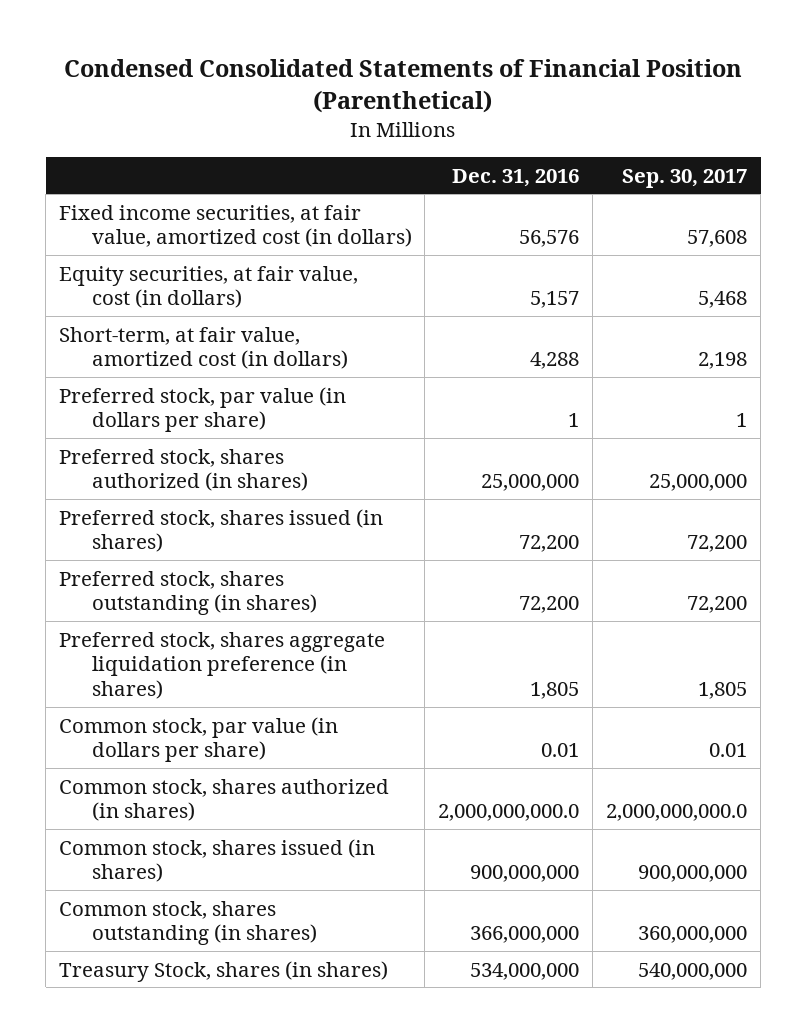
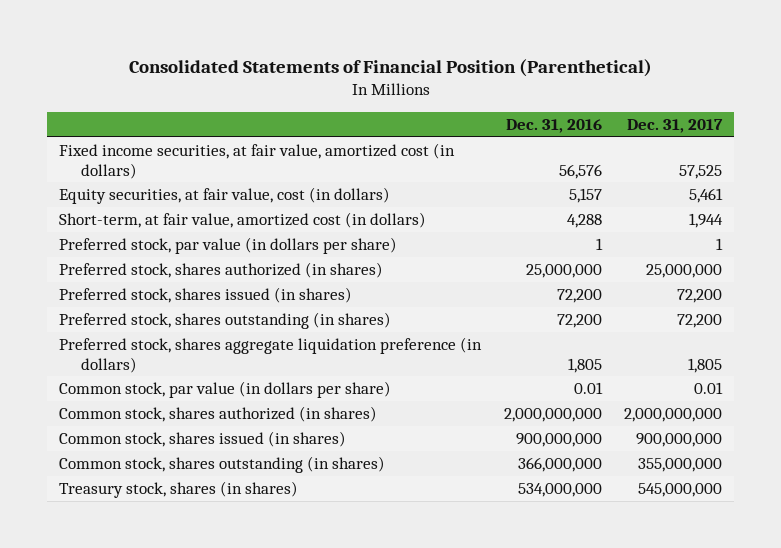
[64,59,743,114] Condensed Consolidated Statements of Financial Position (Parenthetical) -> [128,58,652,77] Consolidated Statements of Financial Position (Parenthetical)
[622,168,748,188] Sep. 30, 2017 -> none
none -> [627,118,724,133] Dec. 31, 2017
[59,631,386,699] Preferred stock, shares aggregate liquidation preference (in shares) -> [58,337,482,373] Preferred stock, shares aggregate liquidation preference (in dollars)
[438,804,580,822] 2,000,000,000.0 -> [503,408,602,423] 2,000,000,000
[59,960,389,982] Treasury Stock, shares (in shares) -> [58,481,298,499] Treasury stock, shares (in shares)

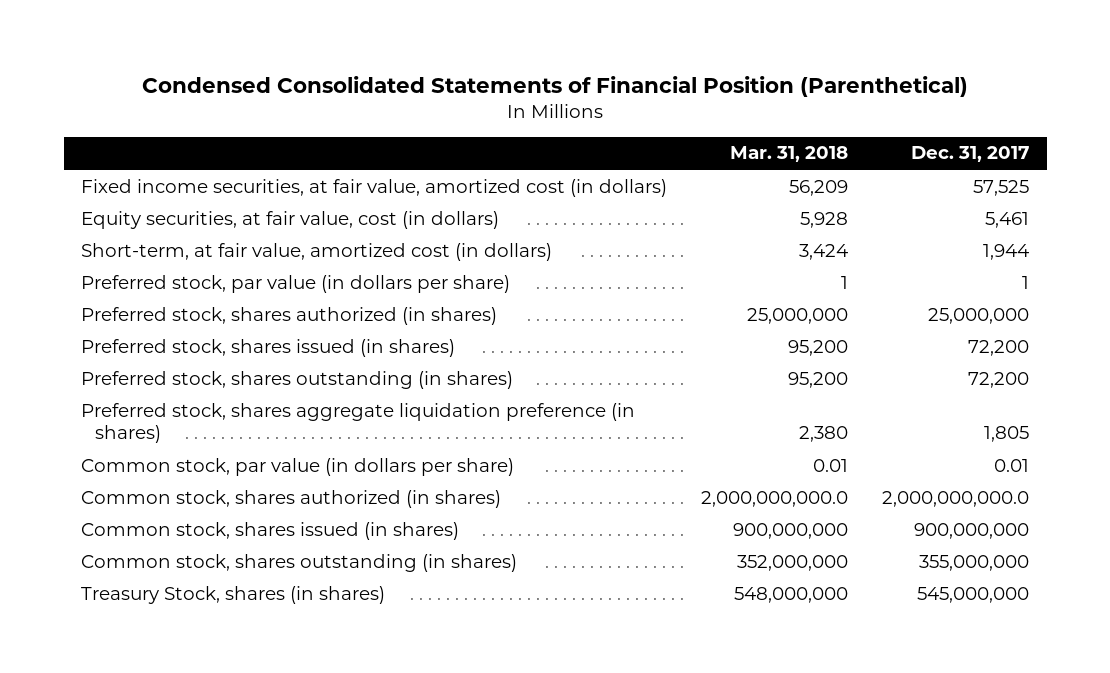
[128,58,652,77] Consolidated Statements of Financial Position (Parenthetical) -> [142,75,969,97] Condensed Consolidated Statements of Financial Position (Parenthetical)
[505,118,602,133] Dec. 31, 2016 -> none
none -> [730,146,849,163] Mar. 31, 2018
[58,337,482,373] Preferred stock, shares aggregate liquidation preference (in dollars) -> [80,402,635,444] Preferred stock, shares aggregate liquidation preference (in shares)
[624,408,723,423] 2,000,000,000 -> [882,490,1030,507] 2,000,000,000.0
[58,481,298,499] Treasury stock, shares (in shares) -> [80,585,385,604] Treasury Stock, shares (in shares)

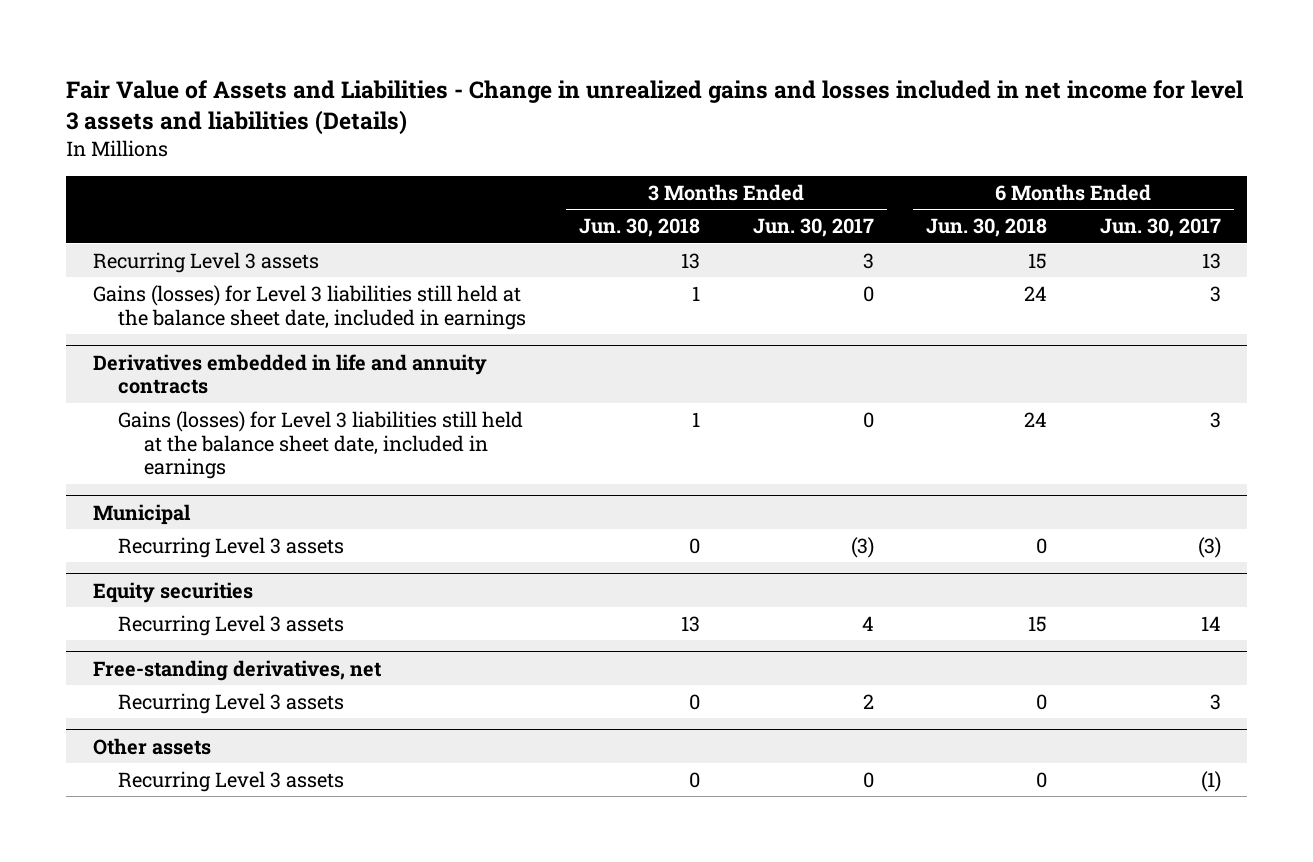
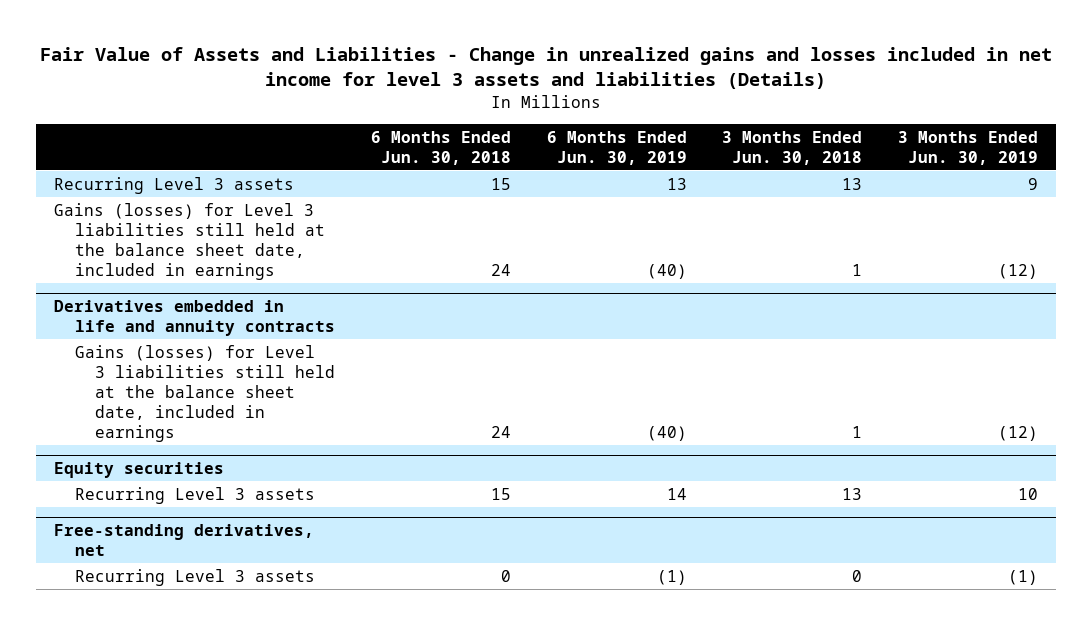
[752,218,874,238] Jun. 30, 2017 -> none
[1099,218,1221,238] Jun. 30, 2017 -> none
none -> [546,130,687,165] 6 Months Ended Jun. 30, 2019
none -> [897,130,1038,165] 3 Months Ended Jun. 30, 2019
[92,503,191,525] Municipal -> none
[118,536,345,558] Recurring Level 3 assets -> none
[92,737,211,755] Other assets -> none
[118,770,345,792] Recurring Level 3 assets -> none

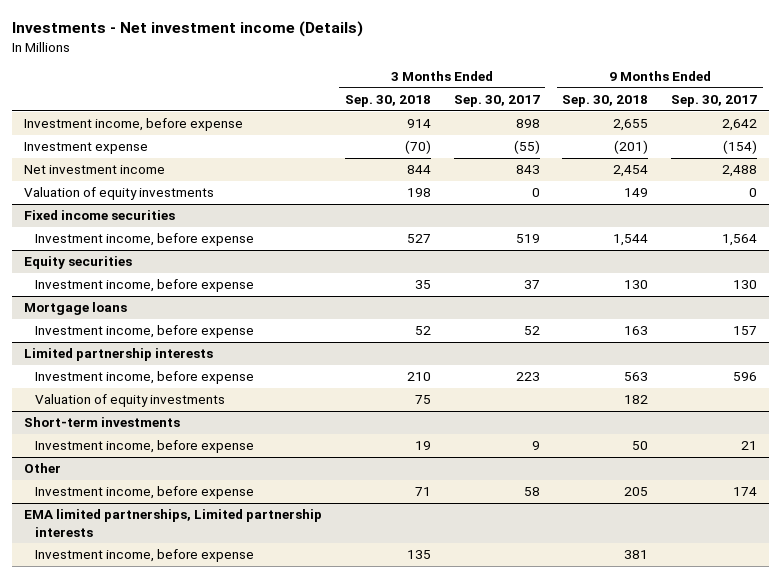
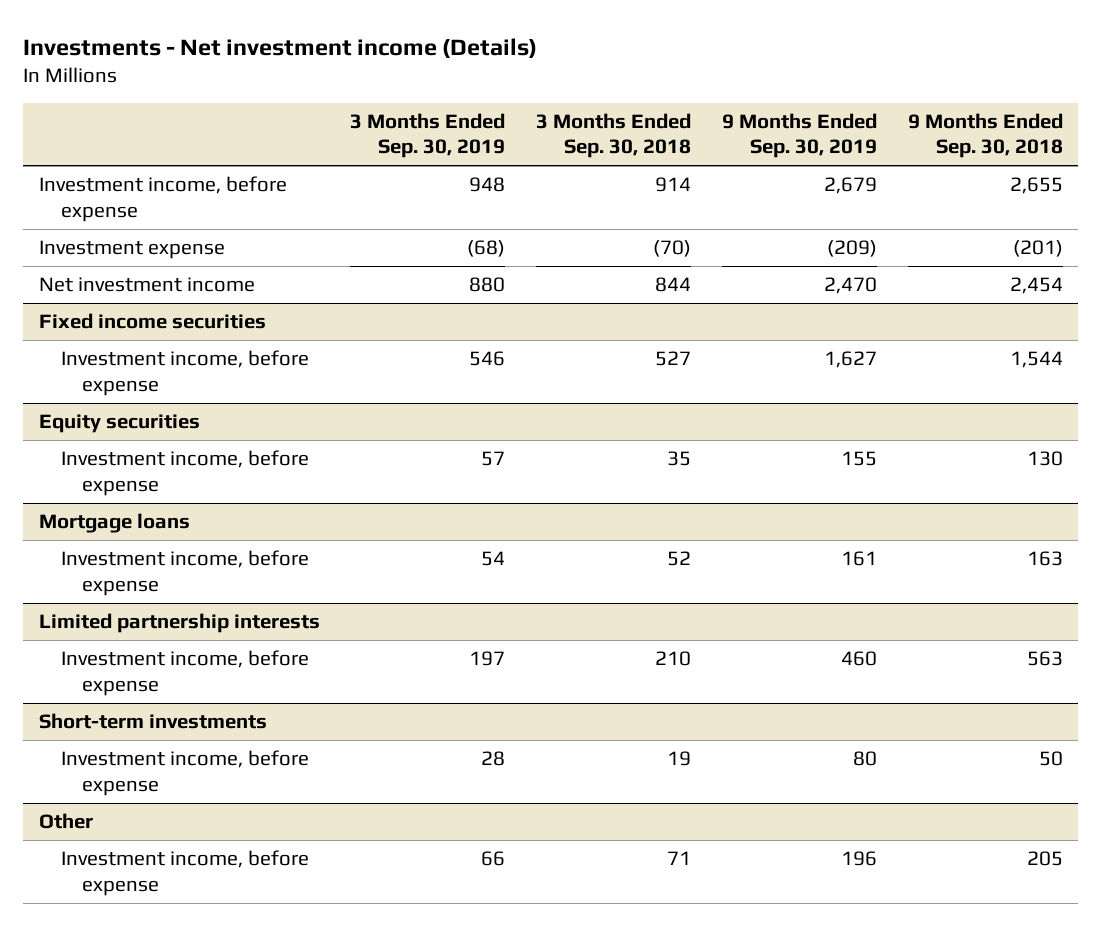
[453,95,540,108] Sep. 30, 2017 -> none
[671,95,758,108] Sep. 30, 2017 -> none
none -> [350,112,506,159] 3 Months Ended Sep. 30, 2019
none -> [721,112,877,159] 9 Months Ended Sep. 30, 2019
[23,187,214,201] Valuation of equity investments -> none
[34,394,225,408] Valuation of equity investments -> none
[23,509,322,537] EMA limited partnerships, Limited partnership interests -> none
[34,549,254,563] Investment income, before expense -> none

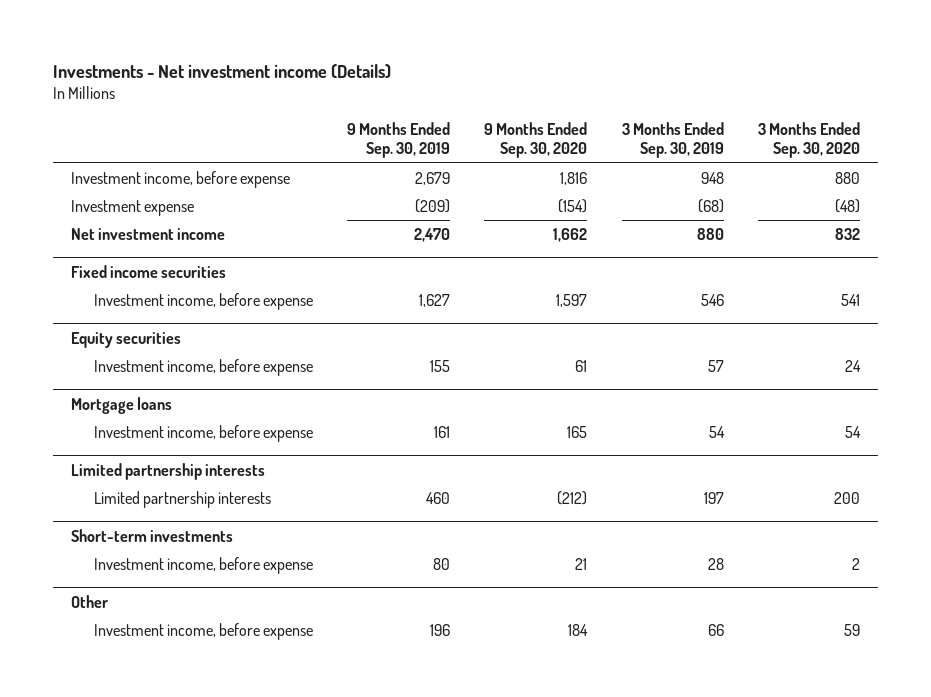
[536,112,692,159] 3 Months Ended Sep. 30, 2018 -> none
[907,112,1063,159] 9 Months Ended Sep. 30, 2018 -> none
none -> [484,121,588,159] 9 Months Ended Sep. 30, 2020
none -> [758,121,861,159] 3 Months Ended Sep. 30, 2020
[60,650,309,696] Investment income, before expense -> [93,490,271,508] Limited partnership interests

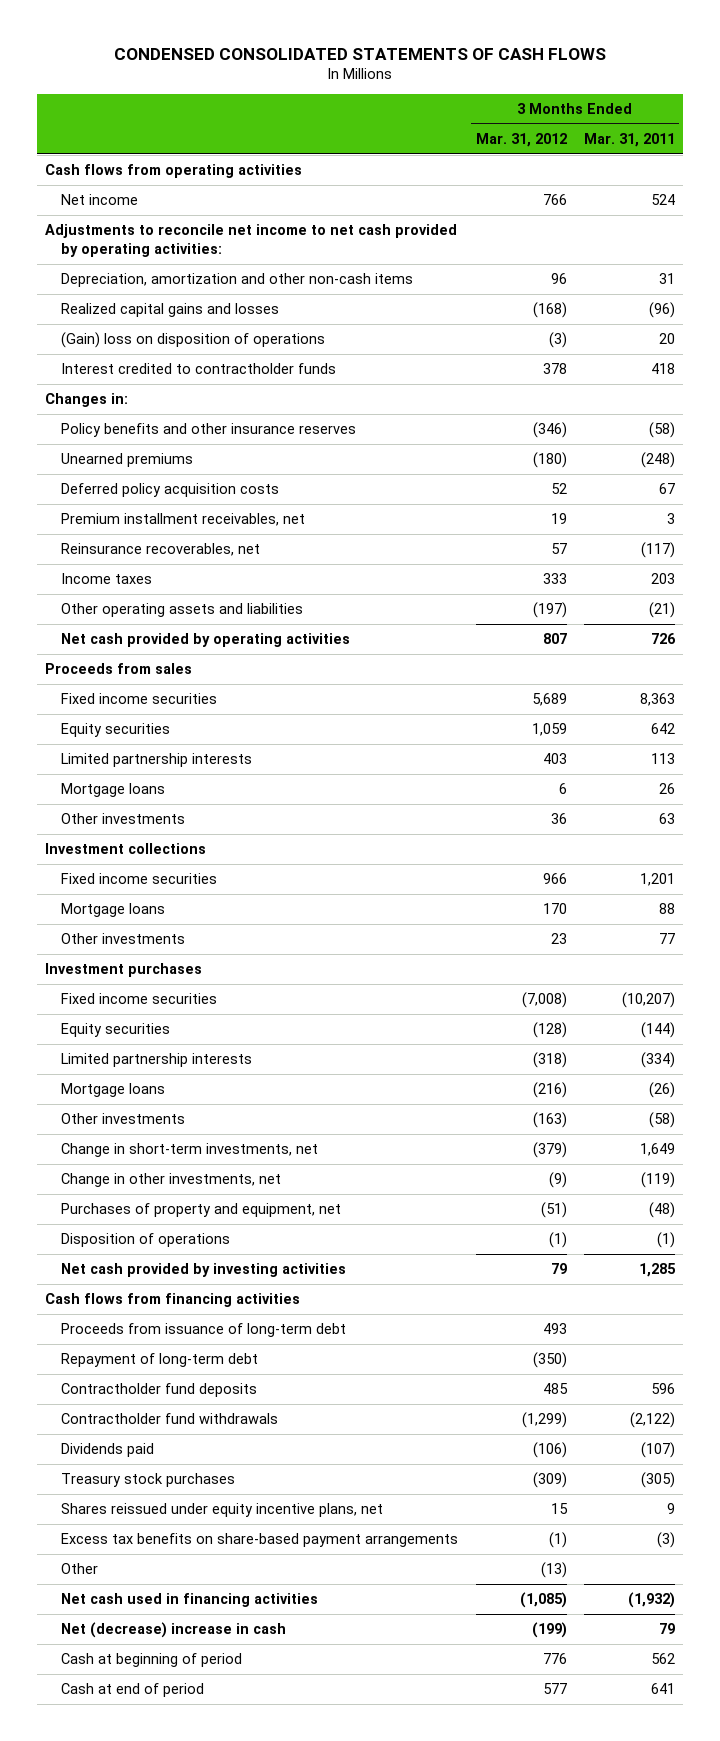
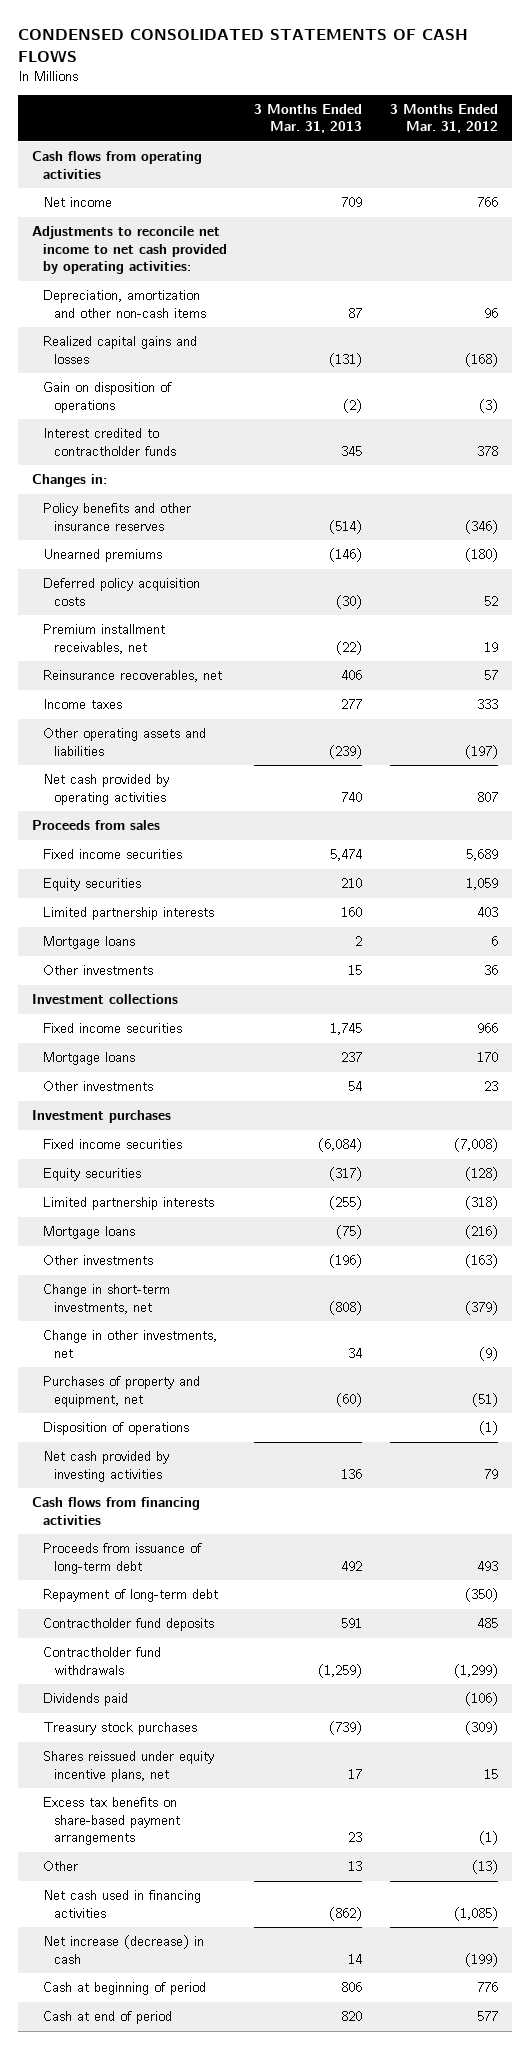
[583,133,675,148] Mar. 31, 2011 -> none
none -> [254,103,363,134] 3 Months Ended Mar. 31, 2013
[61,332,326,349] (Gain) loss on disposition of operations -> [42,382,172,413] Gain on disposition of operations
[61,1622,287,1639] Net (decrease) increase in cash -> [42,1935,204,1964] Net increase (decrease) in cash

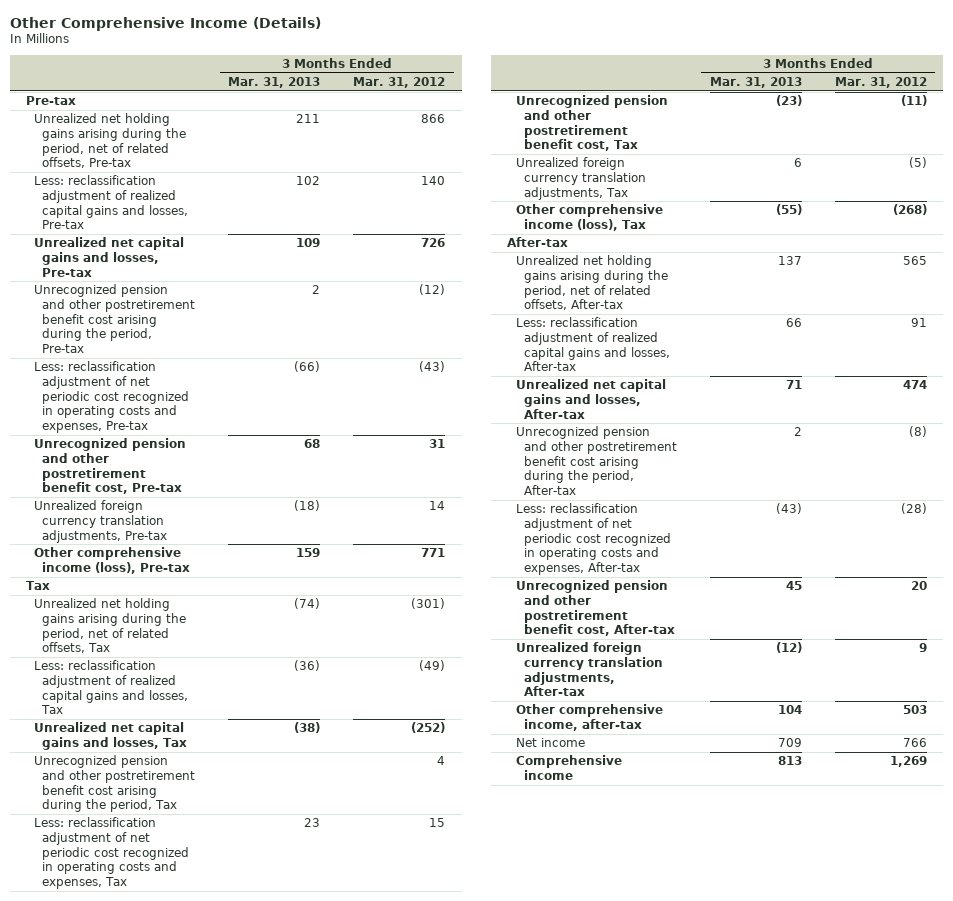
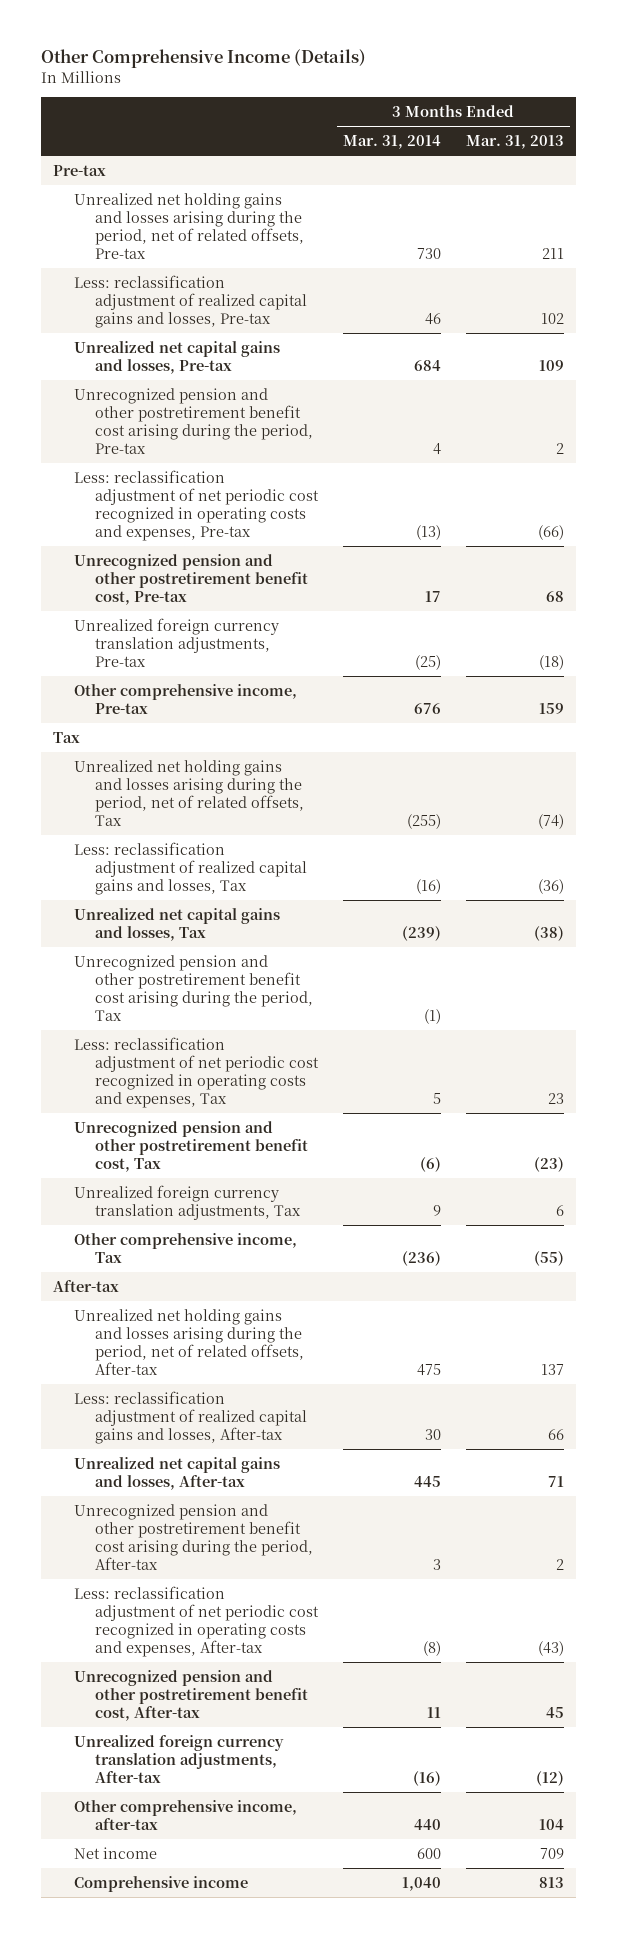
[353,77,446,89] Mar. 31, 2012 -> none
none -> [342,134,441,149] Mar. 31, 2014
[34,113,187,169] Unrealized net holding gains arising during the period, net of related offsets, Pre-tax -> [74,192,304,259] Unrealized net holding gains and losses arising during the period, net of related offsets, Pre-tax
[34,547,191,574] Other comprehensive income (loss), Pre-tax -> [74,683,298,714] Other comprehensive income, Pre-tax
[34,598,187,654] Unrealized net holding gains arising during the period, net of related offsets, Tax -> [74,759,304,826] Unrealized net holding gains and losses arising during the period, net of related offsets, Tax
[515,204,663,231] Other comprehensive income (loss), Tax -> [74,1232,298,1263] Other comprehensive income, Tax
[515,255,668,311] Unrealized net holding gains arising during the period, net of related offsets, After-tax -> [74,1308,304,1375] Unrealized net holding gains and losses arising during the period, net of related offsets, After-tax

